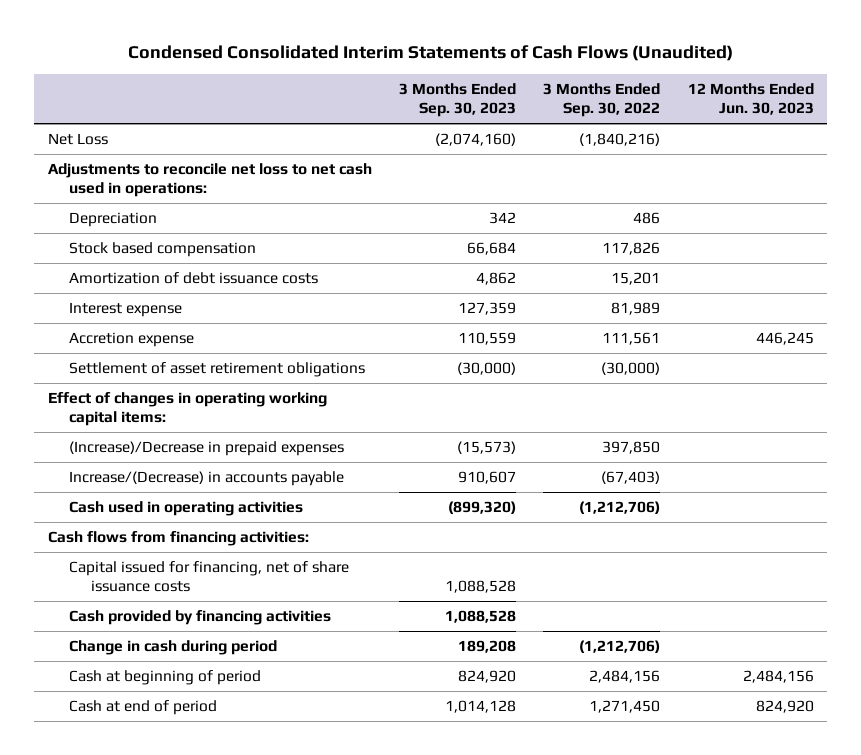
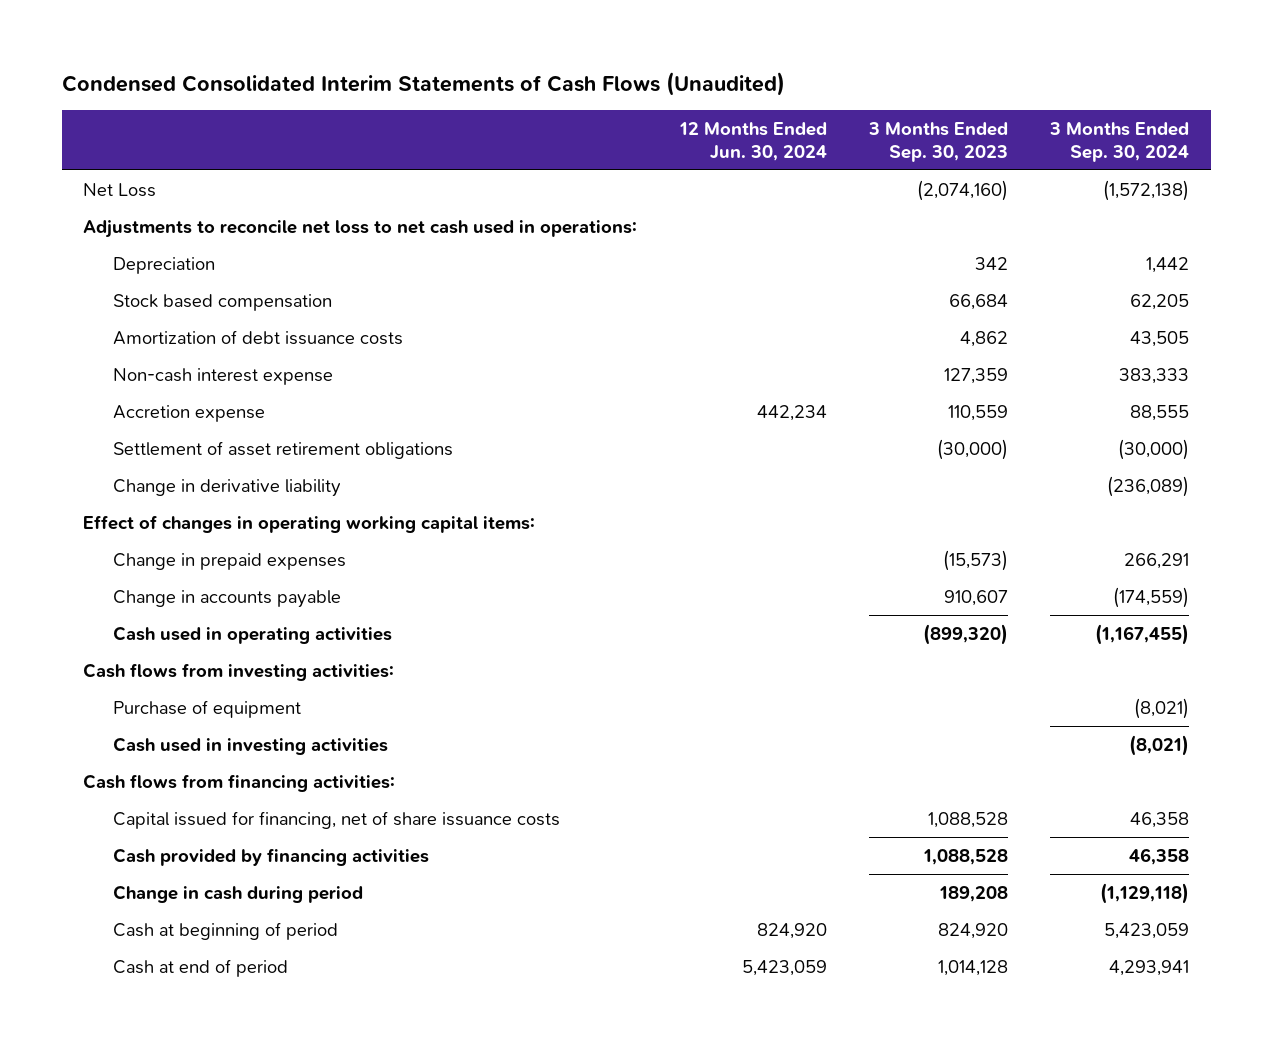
[543,82,661,118] 3 Months Ended Sep. 30, 2022 -> none
[687,82,814,116] 12 Months Ended Jun. 30, 2023 -> none
none -> [678,121,827,161] 12 Months Ended Jun. 30, 2024
none -> [1049,121,1190,162] 3 Months Ended Sep. 30, 2024
[69,301,183,317] Interest expense -> [112,367,333,385] Non-cash interest expense
none -> [112,478,341,497] Change in derivative liability
[69,440,345,456] (Increase)/Decrease in prepaid expenses -> [112,552,346,570] Change in prepaid expenses
[69,470,345,486] Increase/(Decrease) in accounts payable -> [112,589,341,608] Change in accounts payable
none -> [83,662,395,681] Cash flows from investing activities:
none -> [112,699,301,718] Purchase of equipment
none -> [112,736,388,755] Cash used in investing activities

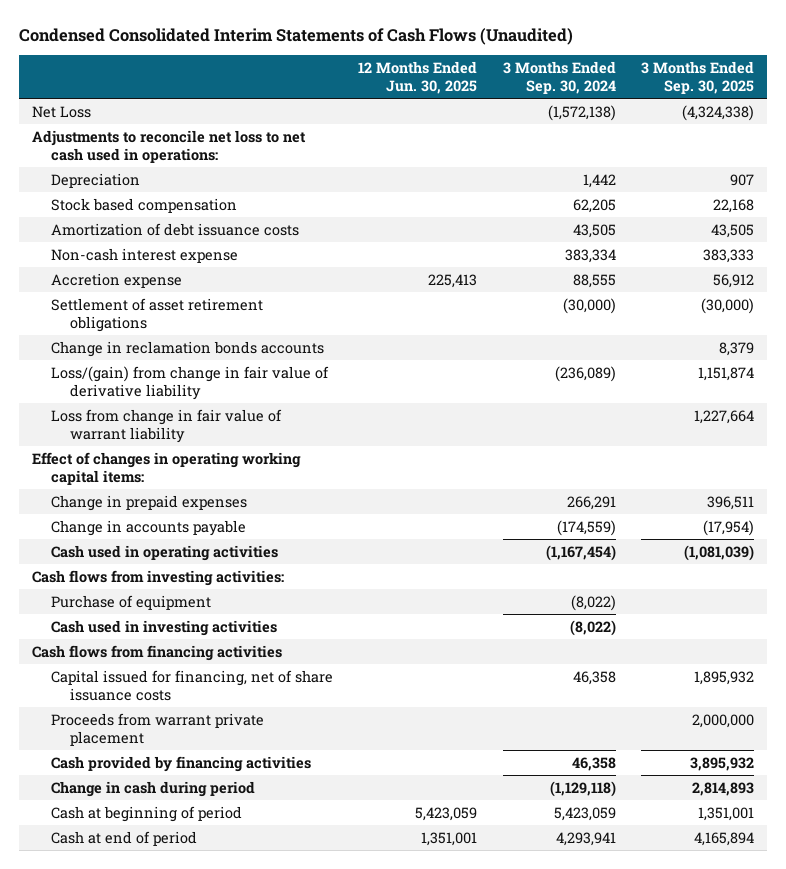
[678,121,827,161] 12 Months Ended Jun. 30, 2024 -> none
[868,121,1009,162] 3 Months Ended Sep. 30, 2023 -> none
none -> [358,61,478,95] 12 Months Ended Jun. 30, 2025
none -> [641,61,755,95] 3 Months Ended Sep. 30, 2025
[1119,367,1190,384] 383,333 -> [564,248,616,263] 383,334
none -> [50,340,324,357] Change in reclamation bonds accounts
[112,478,341,497] Change in derivative liability -> [50,365,329,400] Loss/(gain) from change in fair value of derivative liability
none -> [50,408,282,443] Loss from change in fair value of warrant liability
[1095,623,1190,645] (1,167,455) -> [545,544,616,561] (1,167,454)
[1134,697,1190,719] (8,021) -> [570,594,616,611] (8,022)
[1129,734,1190,756] (8,021) -> [569,619,616,636] (8,022)
[83,773,396,792] Cash flows from financing activities: -> [31,644,282,661] Cash flows from financing activities
none -> [50,712,264,746] Proceeds from warrant private placement

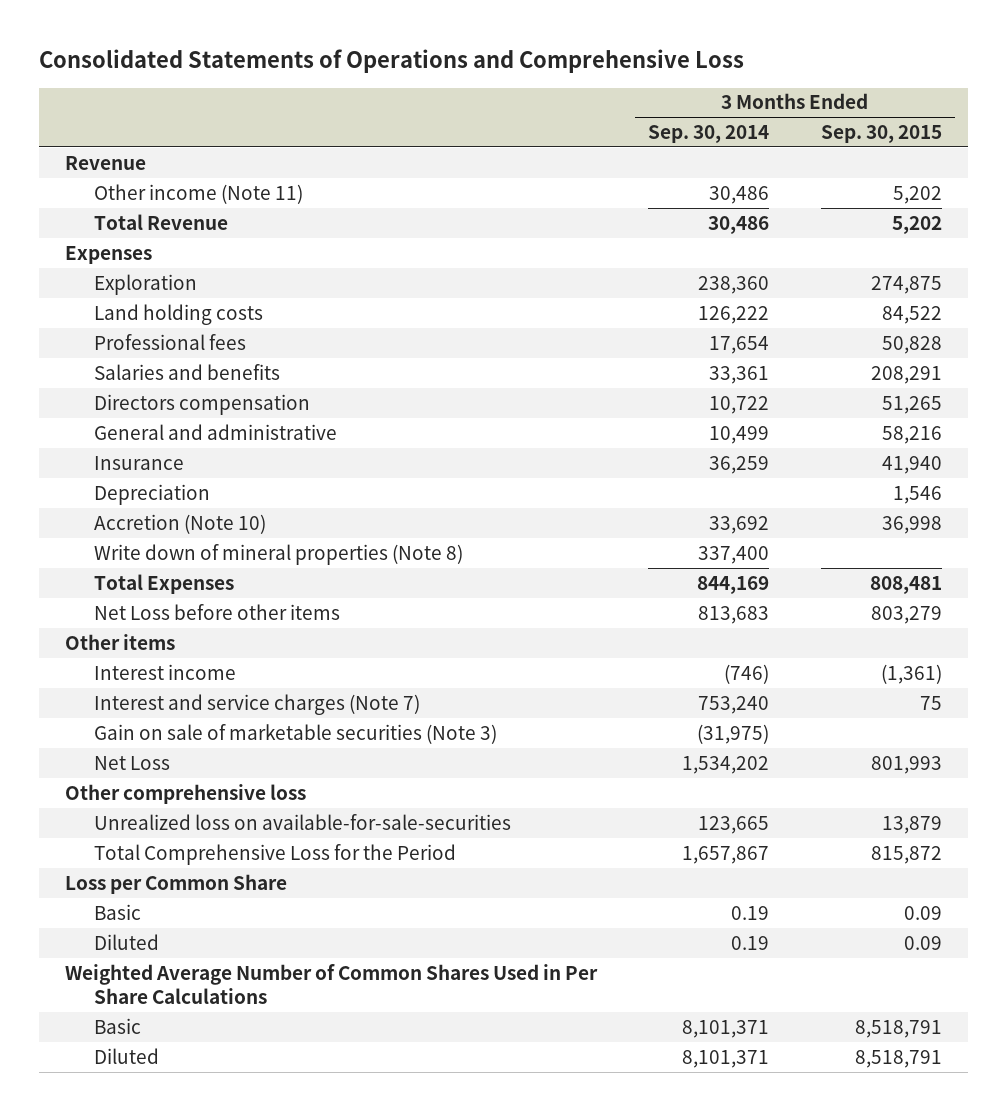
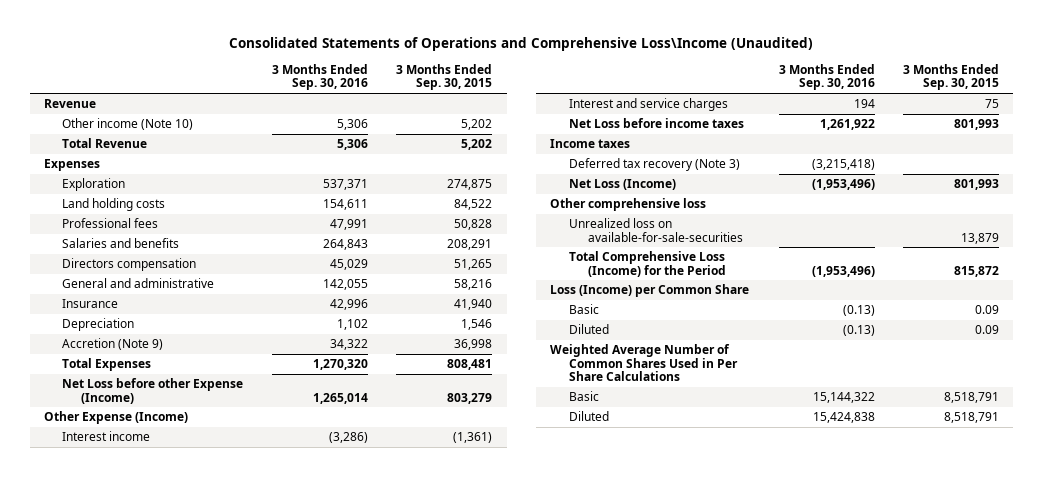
[38,49,744,74] Consolidated Statements of Operations and Comprehensive Loss -> [229,36,814,51] Consolidated Statements of Operations and Comprehensive Loss\Income (Unaudited)
[648,125,770,144] Sep. 30, 2014 -> none
none -> [271,63,368,91] 3 Months Ended Sep. 30, 2016
[93,183,303,204] Other income (Note 11) -> [62,118,194,131] Other income (Note 10)
[93,543,463,565] Write down of mineral properties (Note 8) -> none
[93,513,266,534] Accretion (Note 10) -> [62,338,164,351] Accretion (Note 9)
[93,603,340,620] Net Loss before other items -> [62,378,244,404] Net Loss before other Expense (Income)
[64,633,175,650] Other items -> [43,411,188,425] Other Expense (Income)
[93,723,497,744] Gain on sale of marketable securities (Note 3) -> none
[93,693,420,715] Interest and service charges (Note 7) -> [569,98,729,112] Interest and service charges
none -> [569,118,745,129] Net Loss before income taxes
none -> [550,139,631,149] Income taxes
none -> [569,158,741,172] Deferred tax recovery (Note 3)
[93,755,170,770] Net Loss -> [569,179,677,191] Net Loss (Income)
[93,843,456,865] Total Comprehensive Loss for the Period -> [569,251,726,277] Total Comprehensive Loss (Income) for the Period
[64,873,287,894] Loss per Common Share -> [550,284,750,298] Loss (Income) per Common Share

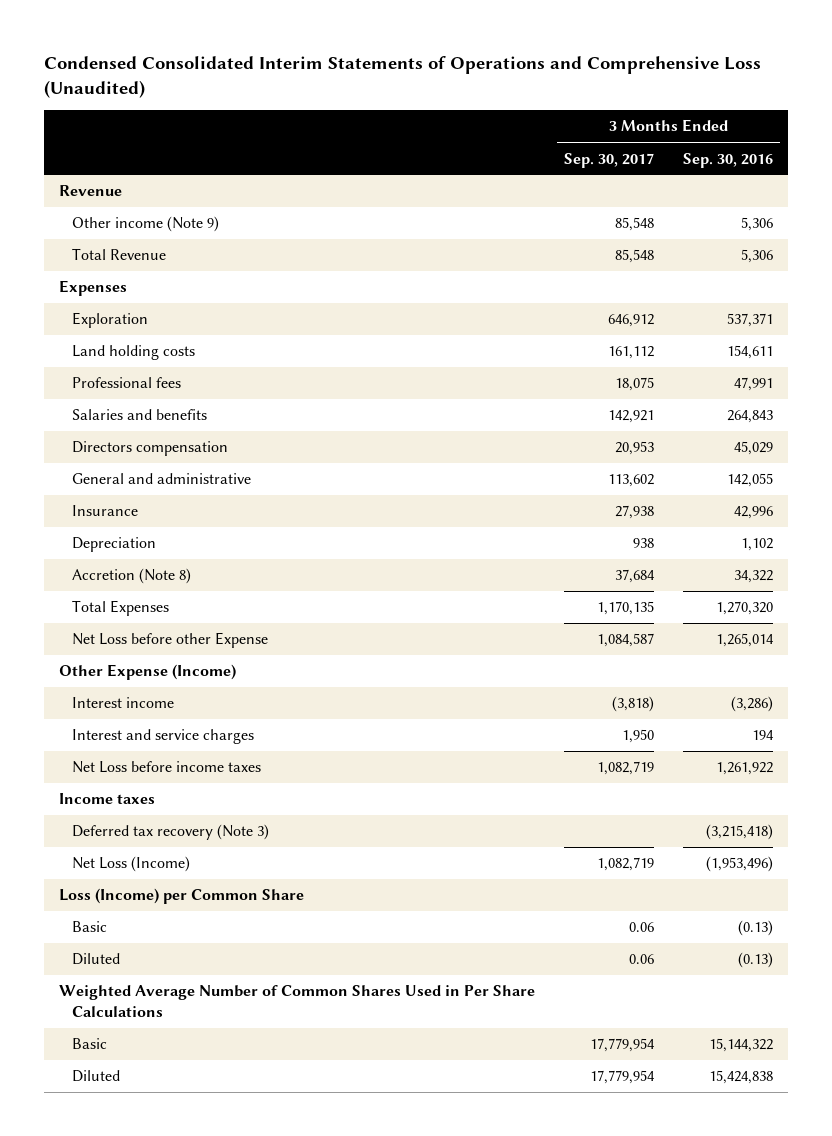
[229,36,814,51] Consolidated Statements of Operations and Comprehensive Loss\Income (Unaudited) -> [44,56,762,98] Condensed Consolidated Interim Statements of Operations and Comprehensive Loss (Unaudited)
[396,63,493,91] 3 Months Ended Sep. 30, 2015 -> none
none -> [564,152,655,168] Sep. 30, 2017
[62,118,194,131] Other income (Note 10) -> [72,216,220,233] Other income (Note 9)
[62,338,164,351] Accretion (Note 9) -> [72,568,192,585] Accretion (Note 8)
[62,378,244,404] Net Loss before other Expense (Income) -> [72,632,269,649] Net Loss before other Expense
[550,198,707,212] Other comprehensive loss -> none
[569,218,743,242] Unrealized loss on available-for-sale-securities -> none
[569,251,726,277] Total Comprehensive Loss (Income) for the Period -> none

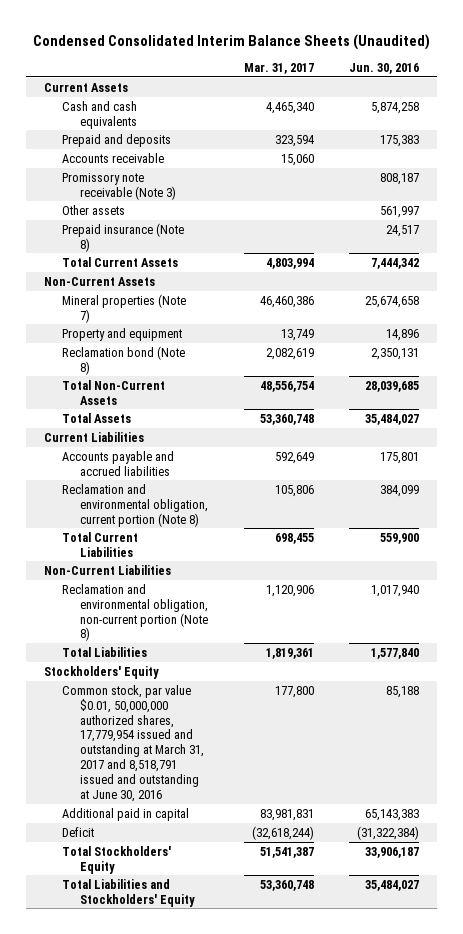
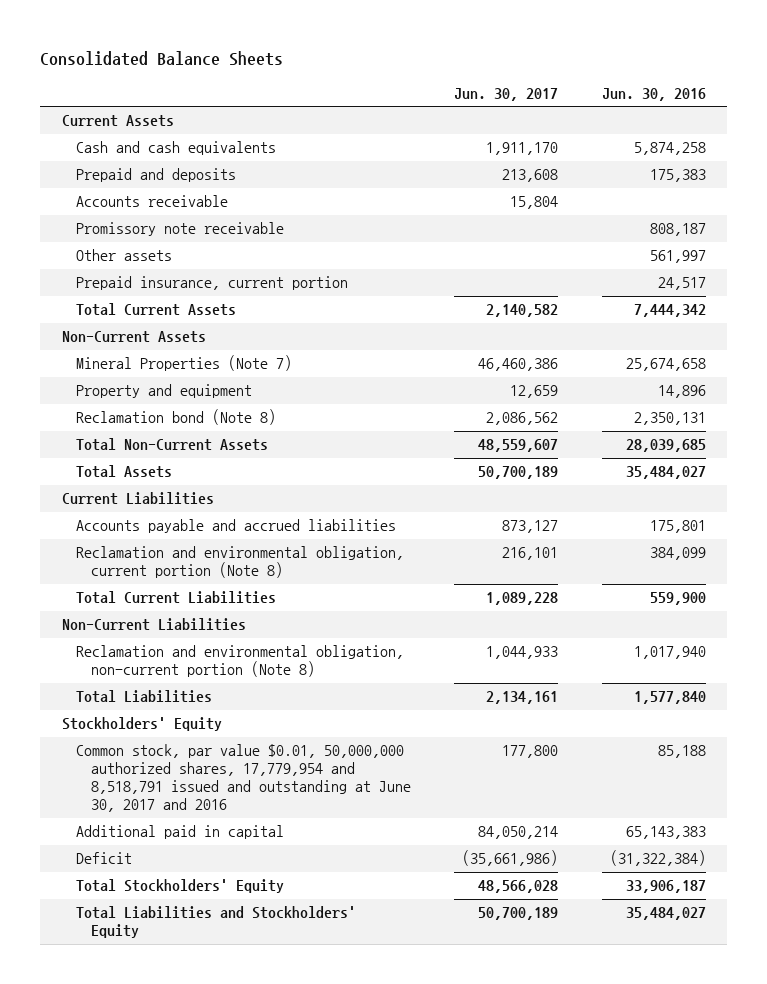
[32,33,430,50] Condensed Consolidated Interim Balance Sheets (Unaudited) -> [39,50,283,66] Consolidated Balance Sheets
[243,63,314,75] Mar. 31, 2017 -> none
none -> [454,87,559,101] Jun. 30, 2017
[61,172,176,200] Promissory note receivable (Note 3) -> [76,222,285,237] Promissory note receivable
[61,222,184,252] Prepaid insurance (Note 8) -> [76,276,349,291] Prepaid insurance, current portion
[61,293,186,323] Mineral properties (Note 7) -> [76,355,293,372] Mineral Properties (Note 7)
[61,684,204,803] Common stock, par value $0.01, 50,000,000 authorized shares, 17,779,954 issued and outstanding at March 31, 2017 and 8,518,791 issued and outstanding at June 30, 2016 -> [76,744,411,813] Common stock, par value $0.01, 50,000,000 authorized shares, 17,779,954 and 8,518,791 issued and outstanding at June 30, 2017 and 2016

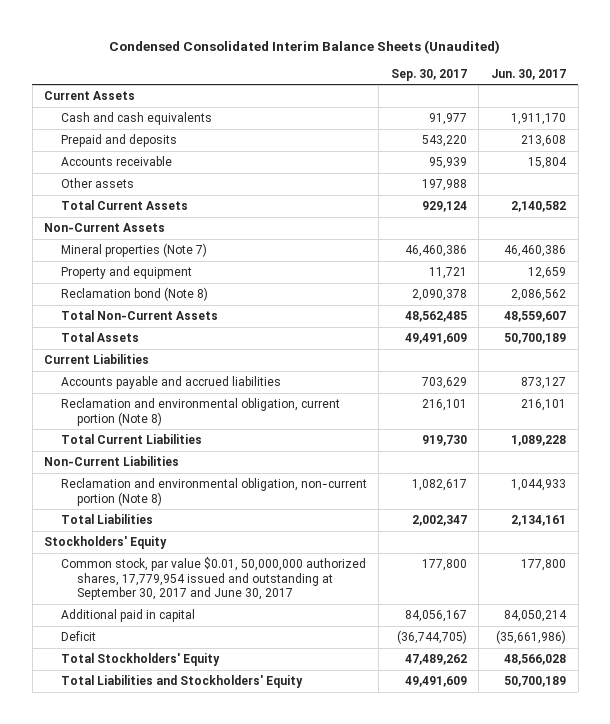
[39,50,283,66] Consolidated Balance Sheets -> [109,39,501,54] Condensed Consolidated Interim Balance Sheets (Unaudited)
[601,87,706,101] Jun. 30, 2016 -> none
none -> [390,68,467,81] Sep. 30, 2017
[76,222,285,237] Promissory note receivable -> none
[76,276,349,291] Prepaid insurance, current portion -> none
[76,355,293,372] Mineral Properties (Note 7) -> [60,243,207,258] Mineral properties (Note 7)
[76,744,411,813] Common stock, par value $0.01, 50,000,000 authorized shares, 17,779,954 and 8,518,791 issued and outstanding at June 30, 2017 and 2016 -> [60,557,366,601] Common stock, par value $0.01, 50,000,000 authorized shares, 17,779,954 issued and outstanding at September 30, 2017 and June 30, 2017

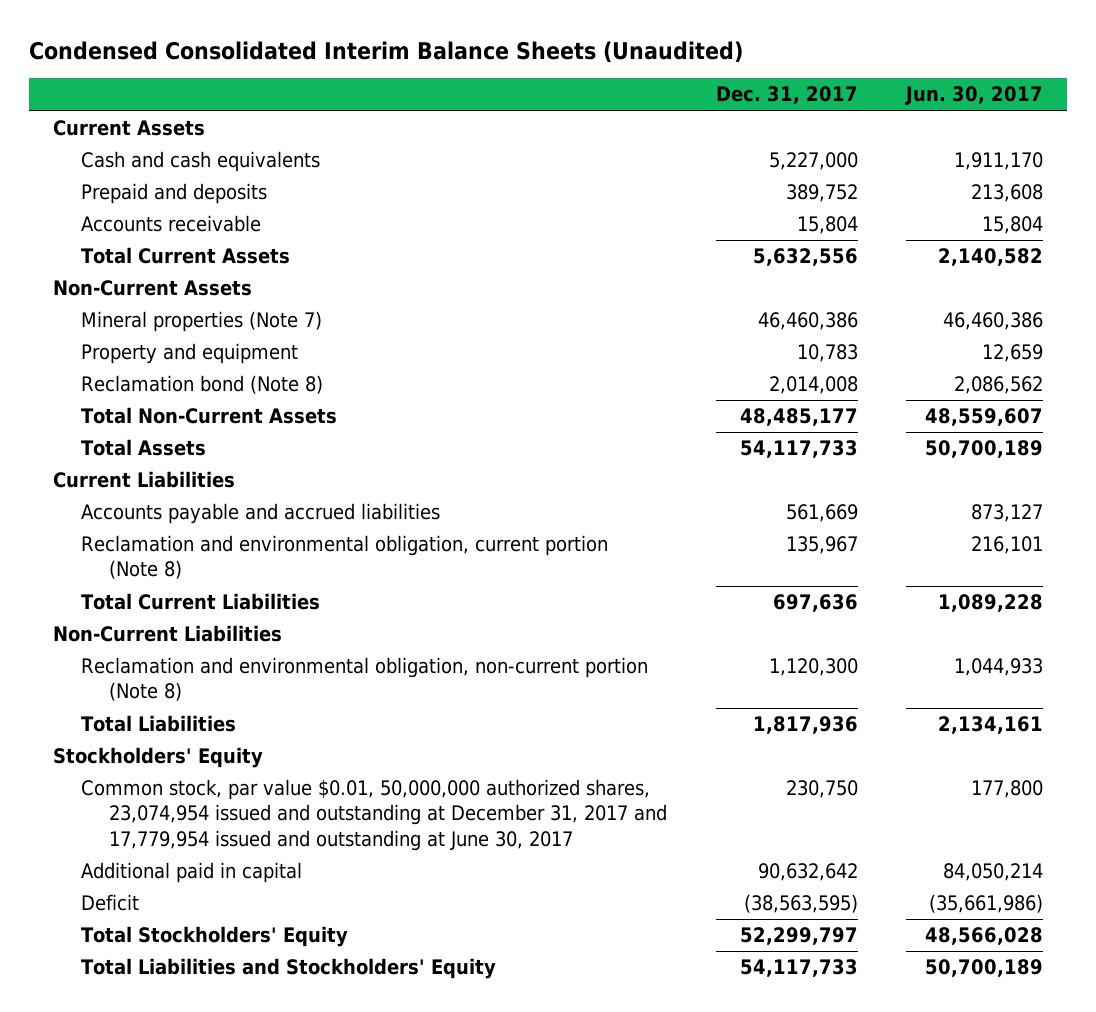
[390,68,467,81] Sep. 30, 2017 -> none
none -> [715,86,858,105] Dec. 31, 2017
[60,178,134,189] Other assets -> none
[60,557,366,601] Common stock, par value $0.01, 50,000,000 authorized shares, 17,779,954 issued and outstanding at September 30, 2017 and June 30, 2017 -> [81,779,668,851] Common stock, par value $0.01, 50,000,000 authorized shares, 23,074,954 issued and outstanding at December 31, 2017 and 17,779,954 issued and outstanding at June 30, 2017

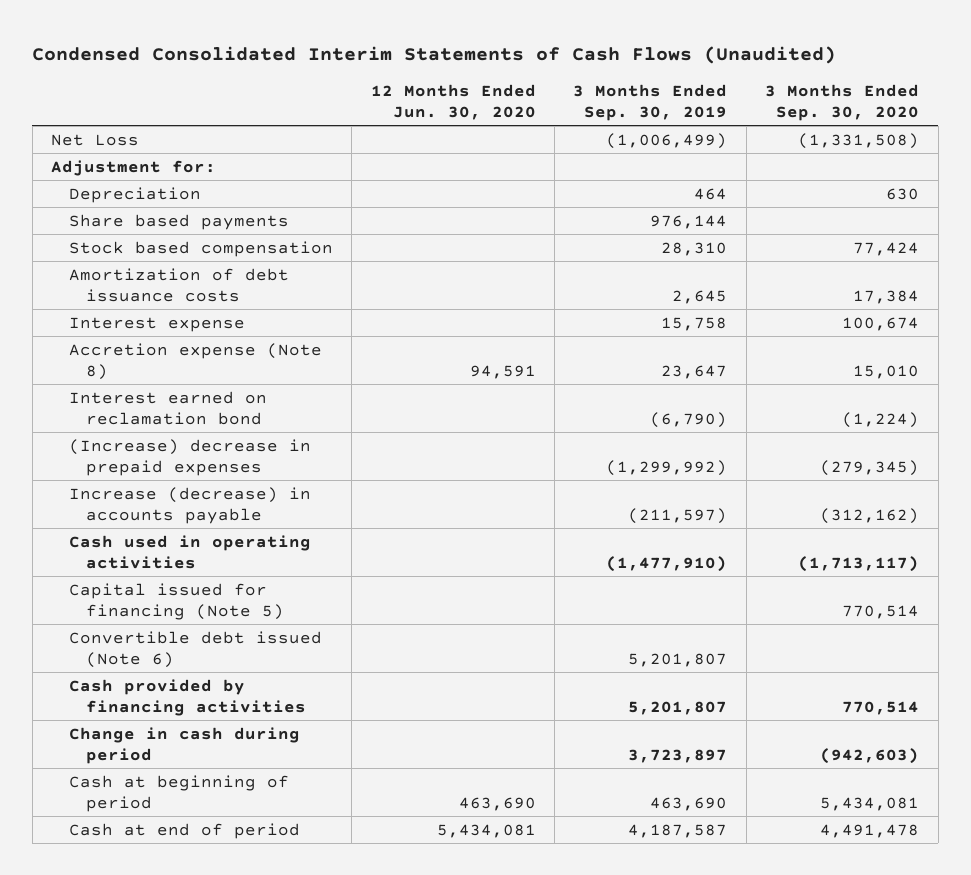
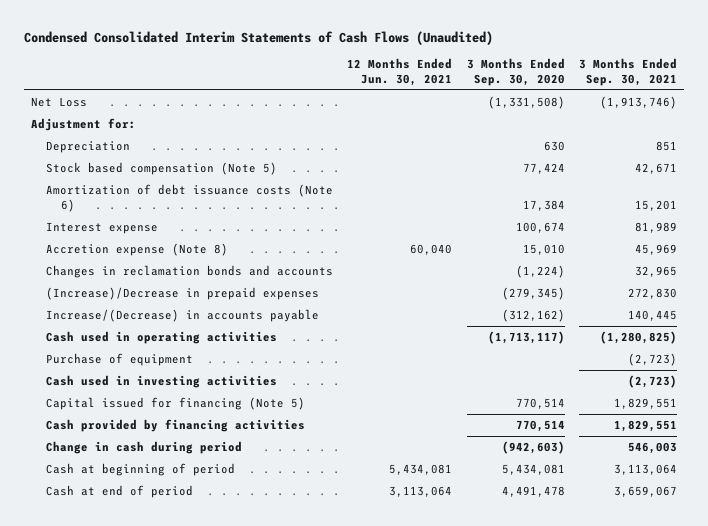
[370,83,536,121] 12 Months Ended Jun. 30, 2020 -> none
[573,83,728,122] 3 Months Ended Sep. 30, 2019 -> none
none -> [347,58,453,86] 12 Months Ended Jun. 30, 2021
none -> [578,58,677,86] 3 Months Ended Sep. 30, 2021
[68,213,289,230] Share based payments -> none
[68,240,333,257] Stock based compensation -> [45,162,277,176] Stock based compensation (Note 5)
[68,267,289,302] Amortization of debt issuance costs -> [45,184,333,212] Amortization of debt issuance costs (Note 6)
[68,390,267,425] Interest earned on reclamation bond -> [45,265,333,279] Changes in reclamation bonds and accounts
[68,438,311,476] (Increase) decrease in prepaid expenses -> [45,287,319,301] (Increase)/Decrease in prepaid expenses
[68,486,311,524] Increase (decrease) in accounts payable -> [45,309,319,323] Increase/(Decrease) in accounts payable
none -> [45,353,193,367] Purchase of equipment
none -> [45,375,277,389] Cash used in investing activities
[68,630,322,668] Convertible debt issued (Note 6) -> none

